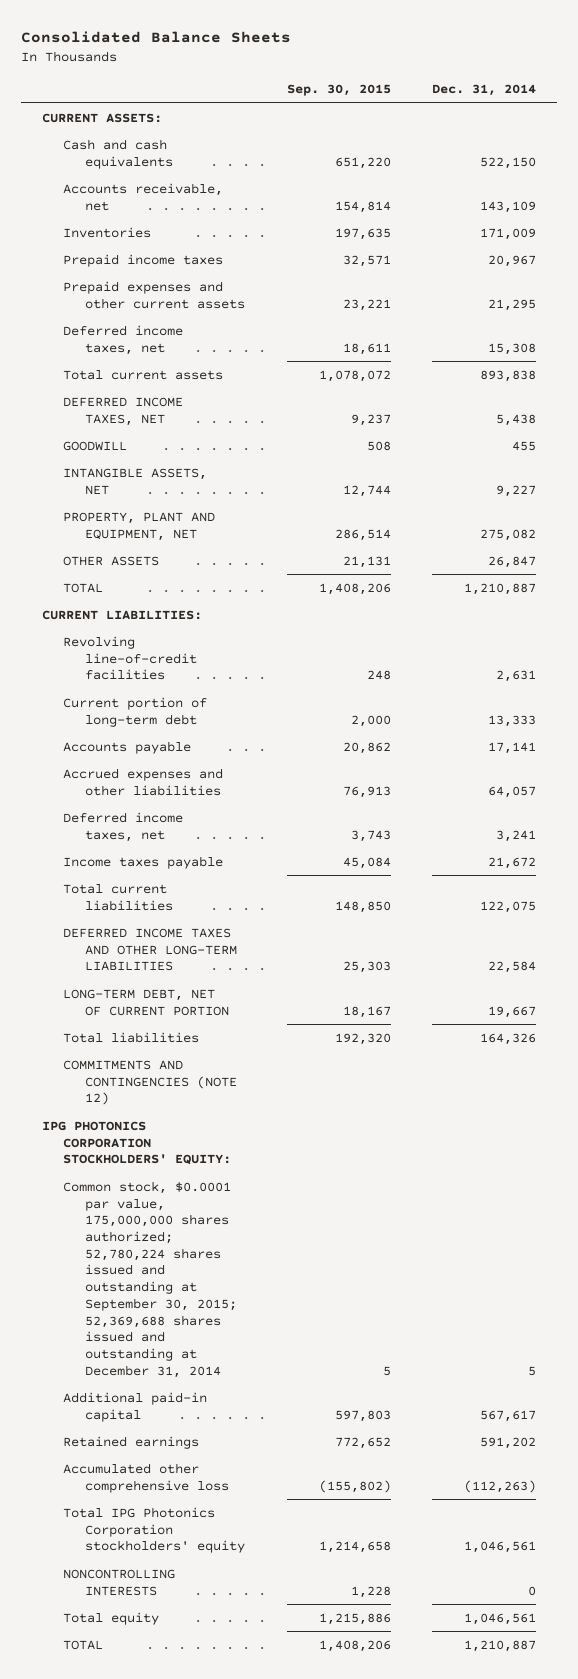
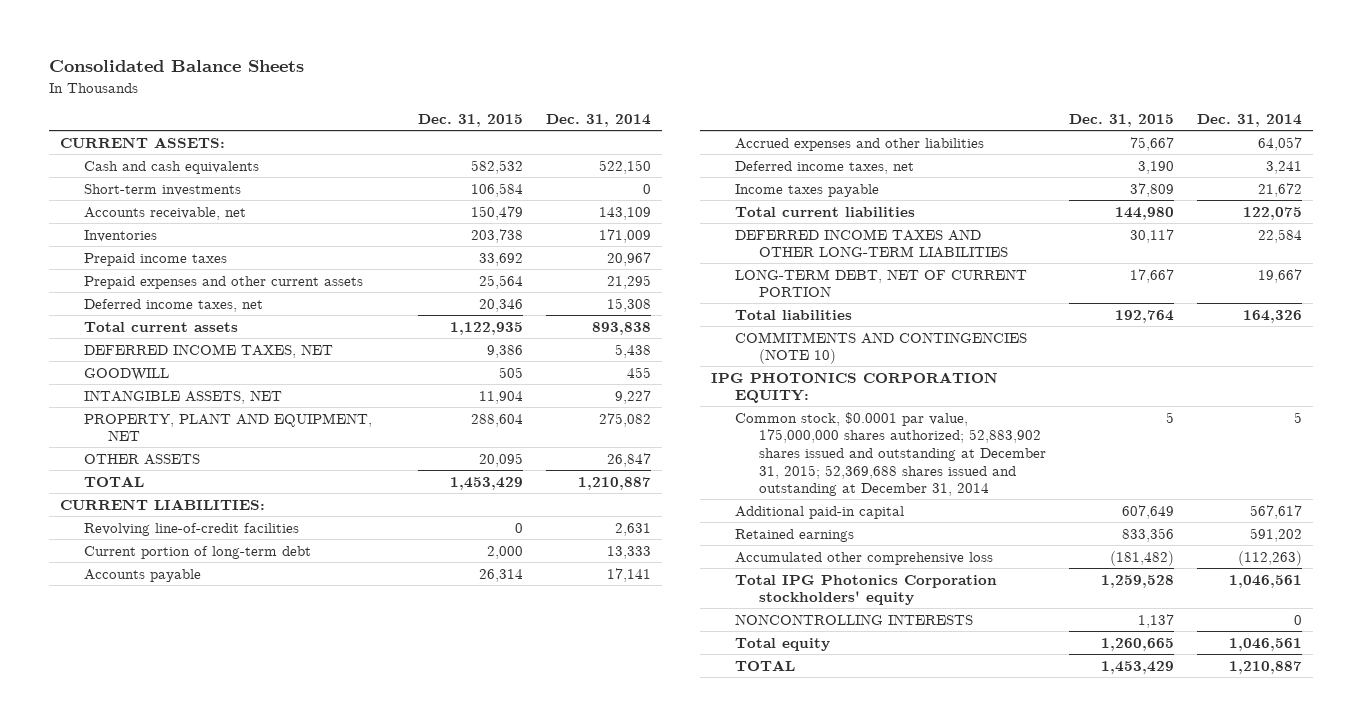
[286,84,391,97] Sep. 30, 2015 -> none
none -> [417,114,523,128] Dec. 31, 2015
none -> [83,183,241,196] Short-term investments
[63,1059,238,1106] COMMITMENTS AND CONTINGENCIES (NOTE 12) -> [734,331,1027,365] COMMITMENTS AND CONTINGENCIES (NOTE 10)
[41,1120,232,1166] IPG PHOTONICS CORPORATION STOCKHOLDERS' EQUITY: -> [711,371,999,404] IPG PHOTONICS CORPORATION EQUITY:
[63,1180,238,1378] Common stock, $0.0001 par value, 175,000,000 shares authorized; 52,780,224 shares issued and outstanding at September 30, 2015; 52,369,688 shares issued and outstanding at December 31, 2014 -> [734,411,1046,497] Common stock, $0.0001 par value, 175,000,000 shares authorized; 52,883,902 shares issued and outstanding at December 31, 2015; 52,369,688 shares issued and outstanding at December 31, 2014

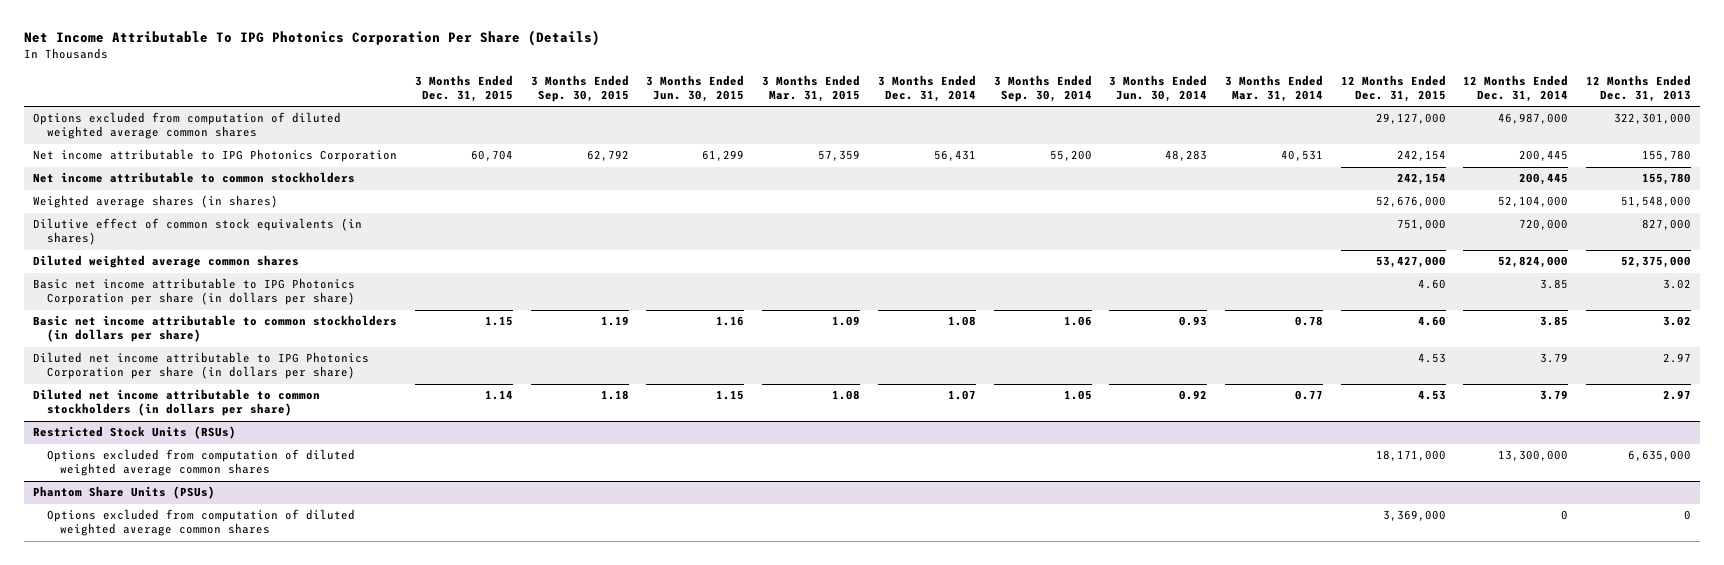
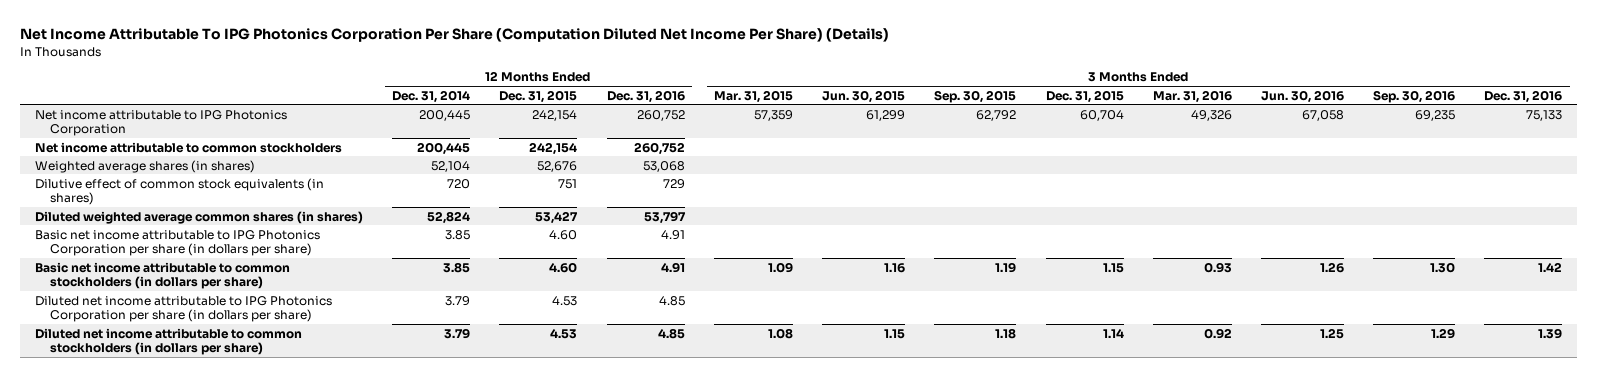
[24,30,601,47] Net Income Attributable To IPG Photonics Corporation Per Share (Details) -> [20,28,890,43] Net Income Attributable To IPG Photonics Corporation Per Share (Computation Diluted Net Income Per Share) (Details)
[877,75,976,103] 3 Months Ended Dec. 31, 2014 -> none
[993,75,1092,103] 3 Months Ended Sep. 30, 2014 -> none
[1109,75,1208,103] 3 Months Ended Jun. 30, 2014 -> none
[1224,75,1323,103] 3 Months Ended Mar. 31, 2014 -> none
[1586,75,1692,103] 12 Months Ended Dec. 31, 2013 -> none
none -> [606,89,685,103] Dec. 31, 2016
none -> [1152,89,1232,103] Mar. 31, 2016
none -> [1260,89,1344,103] Jun. 30, 2016
none -> [1373,89,1456,103] Sep. 30, 2016
none -> [1484,89,1563,103] Dec. 31, 2016
[33,112,342,140] Options excluded from computation of diluted weighted average common shares -> none
[1375,196,1446,208] 52,676,000 -> [537,160,578,172] 52,676
[1498,196,1569,208] 52,104,000 -> [431,160,471,172] 52,104
[1396,219,1446,231] 751,000 -> [558,178,578,189] 751
[1519,219,1569,231] 720,000 -> [447,178,471,189] 720
[33,255,300,269] Diluted weighted average common shares -> [35,210,364,224] Diluted weighted average common shares (in shares)
[1375,256,1446,269] 53,427,000 -> [535,210,579,224] 53,427
[1498,256,1569,269] 52,824,000 -> [427,210,471,224] 52,824
[33,426,237,440] Restricted Stock Units (RSUs) -> none
[46,449,355,477] Options excluded from computation of diluted weighted average common shares -> none
[33,486,216,500] Phantom Share Units (PSUs) -> none
[46,509,355,537] Options excluded from computation of diluted weighted average common shares -> none

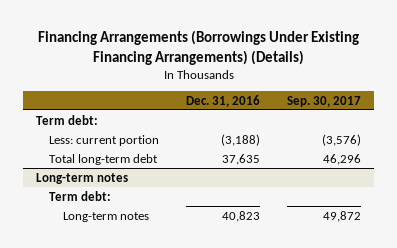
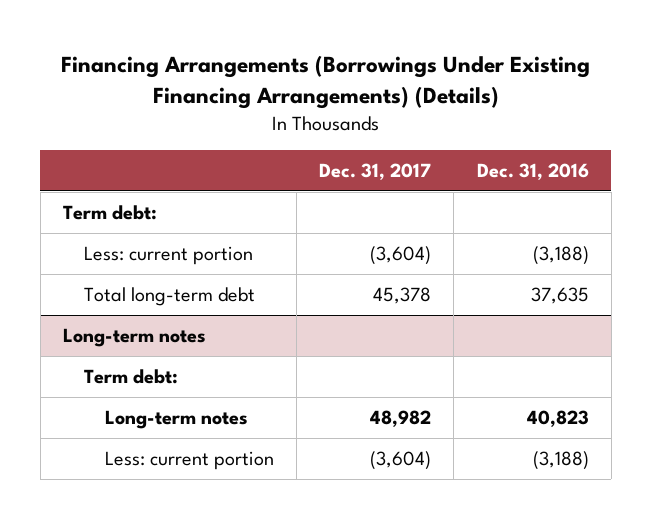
[286,95,361,107] Sep. 30, 2017 -> none
none -> [319,163,432,181] Dec. 31, 2017
none -> [105,451,275,471] Less: current portion

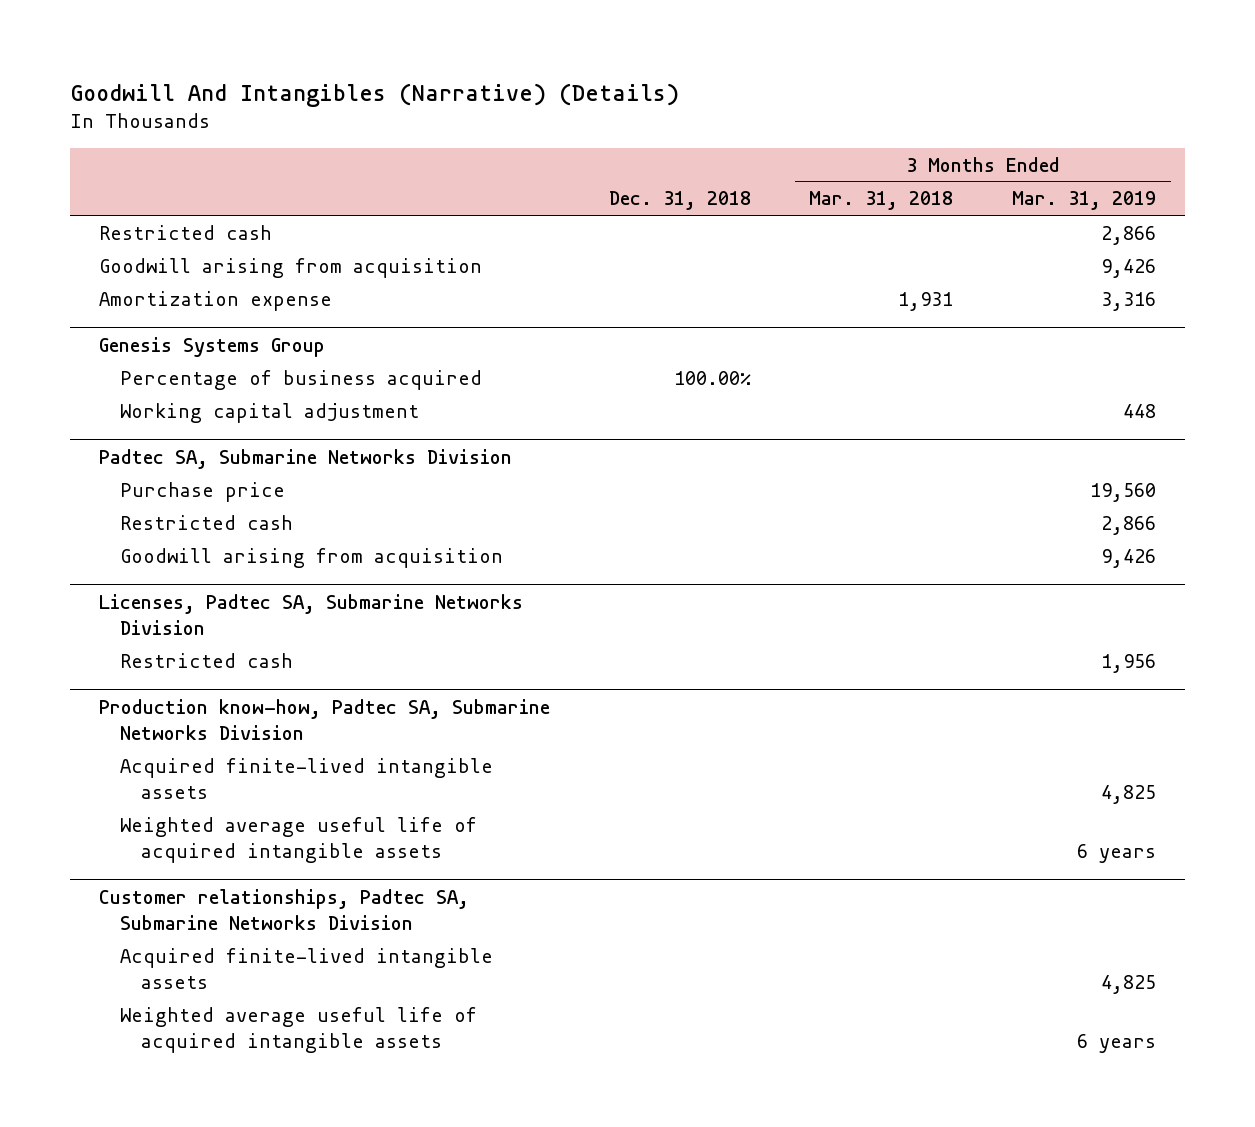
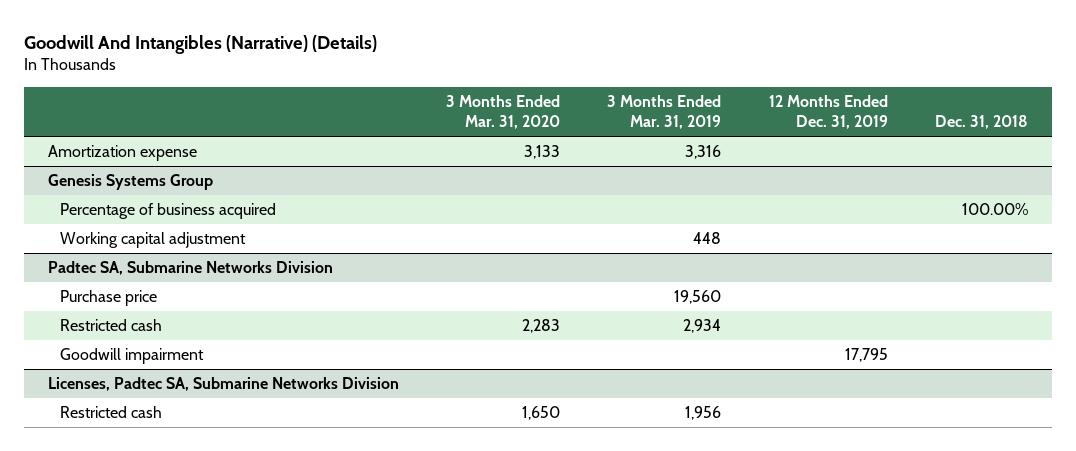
[809,191,954,211] Mar. 31, 2018 -> none
none -> [446,94,561,130] 3 Months Ended Mar. 31, 2020
none -> [768,94,888,130] 12 Months Ended Dec. 31, 2019
[99,224,273,240] Restricted cash -> none
[99,257,483,278] Goodwill arising from acquisition -> none
[120,547,504,568] Goodwill arising from acquisition -> none
[1101,515,1157,535] 2,866 -> [683,319,722,334] 2,934
none -> [59,348,204,365] Goodwill impairment
[99,698,551,740] Production know-how, Padtec SA, Submarine Networks Division -> none
[120,757,494,799] Acquired finite-lived intangible assets -> none
[120,816,478,863] Weighted average useful life of acquired intangible assets -> none
[99,888,470,930] Customer relationships, Padtec SA, Submarine Networks Division -> none
[120,947,494,989] Acquired finite-lived intangible assets -> none
[120,1006,478,1053] Weighted average useful life of acquired intangible assets -> none

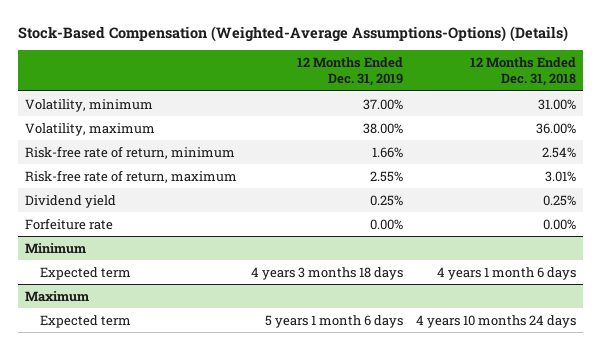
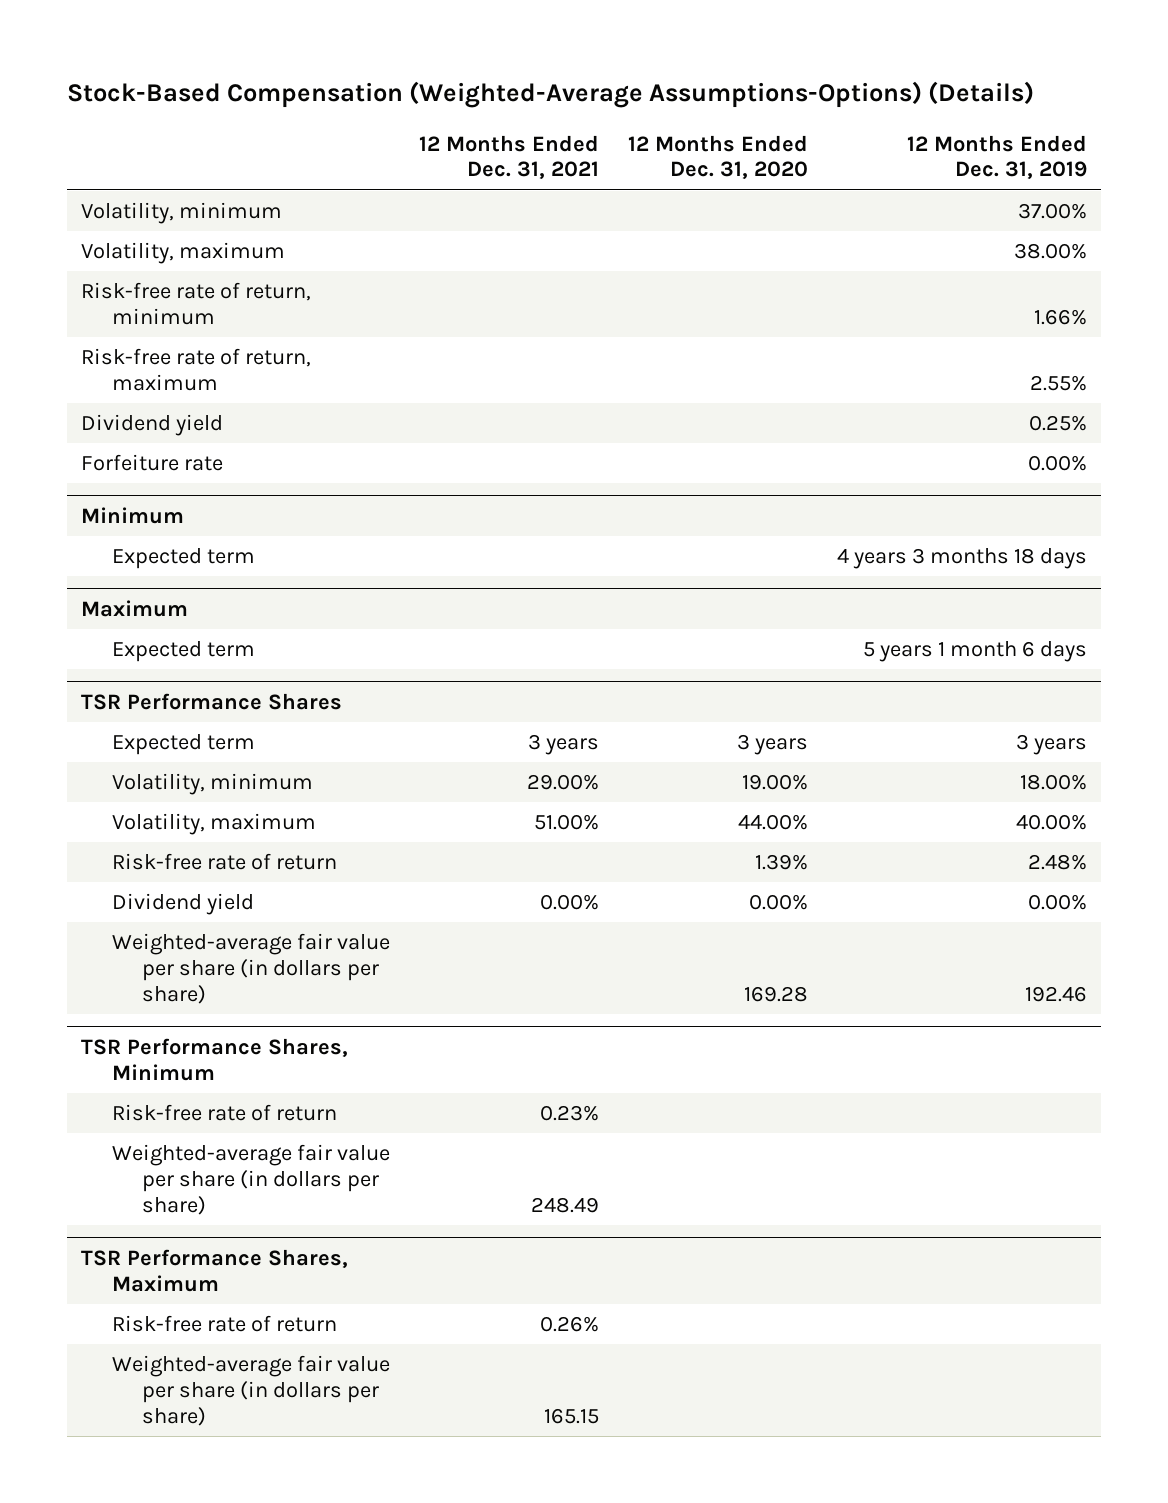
[470,57,577,87] 12 Months Ended Dec. 31, 2018 -> none
none -> [418,134,599,180] 12 Months Ended Dec. 31, 2021
none -> [627,134,808,180] 12 Months Ended Dec. 31, 2020
none -> [81,693,343,711] TSR Performance Shares
none -> [111,734,255,756] Expected term
none -> [111,773,313,796] Volatility, minimum
none -> [111,813,316,836] Volatility, maximum
none -> [111,853,337,871] Risk-free rate of return
none -> [111,893,254,916] Dividend yield
none -> [111,933,390,1004] Weighted-average fair value per share (in dollars per share)
none -> [81,1038,349,1082] TSR Performance Shares, Minimum
none -> [111,1104,337,1122] Risk-free rate of return
none -> [111,1144,390,1215] Weighted-average fair value per share (in dollars per share)
none -> [81,1249,349,1293] TSR Performance Shares, Maximum
none -> [111,1315,337,1333] Risk-free rate of return
none -> [111,1355,390,1426] Weighted-average fair value per share (in dollars per share)

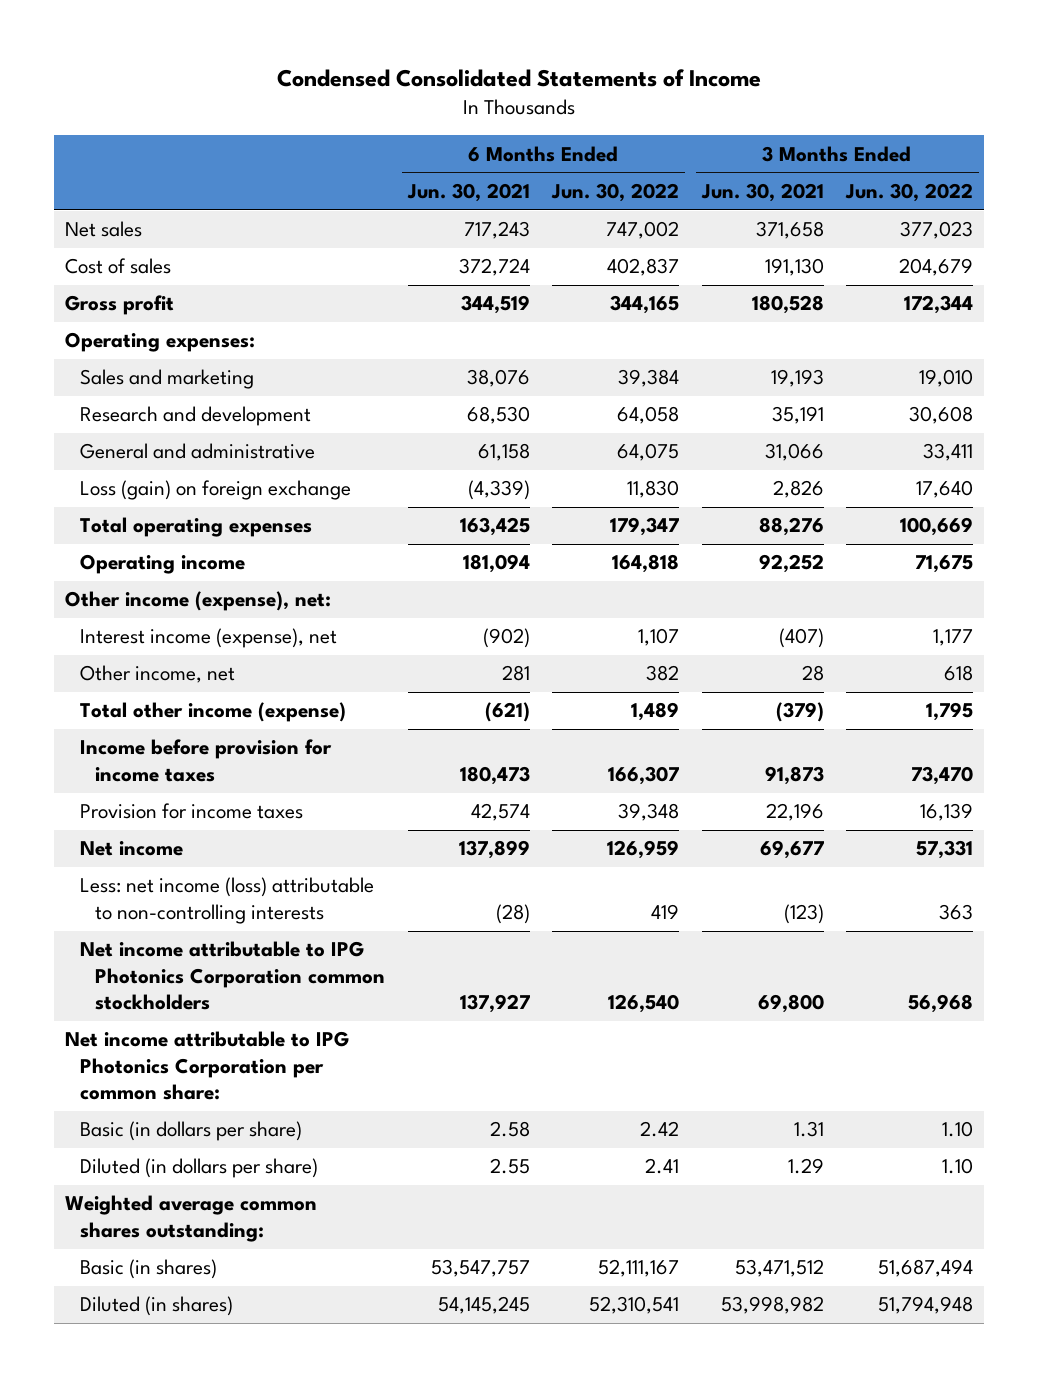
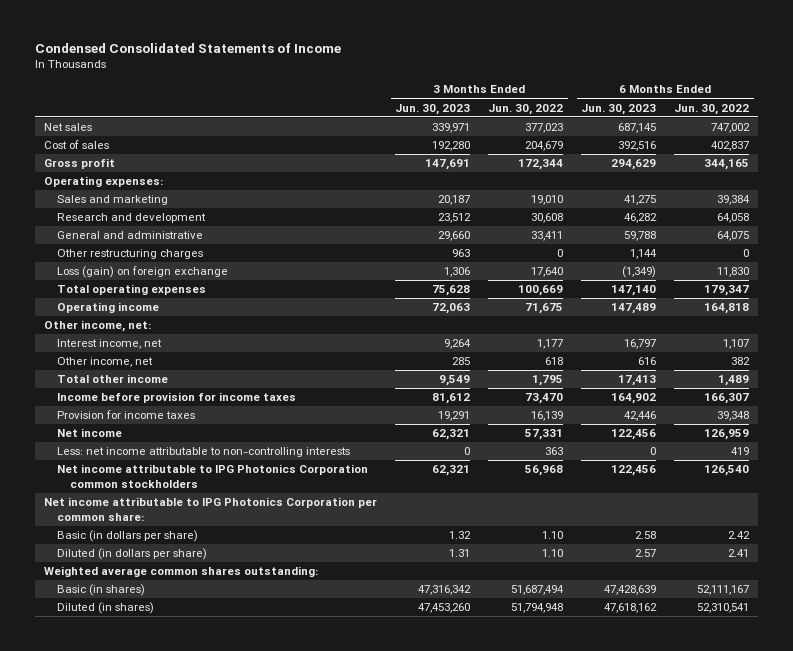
[406,182,530,202] Jun. 30, 2021 -> none
[700,182,824,202] Jun. 30, 2021 -> none
none -> [395,103,471,115] Jun. 30, 2023
none -> [581,103,657,115] Jun. 30, 2023
none -> [57,249,204,260] Other restructuring charges
[64,591,331,612] Other income (expense), net: -> [44,320,152,333] Other income, net:
[79,628,337,649] Interest income (expense), net -> [57,339,163,350] Interest income, net
[79,702,346,723] Total other income (expense) -> [57,374,169,384] Total other income
[79,877,374,924] Less: net income (loss) attributable to non-controlling interests -> [57,447,351,458] Less: net income attributable to non-controlling interests

